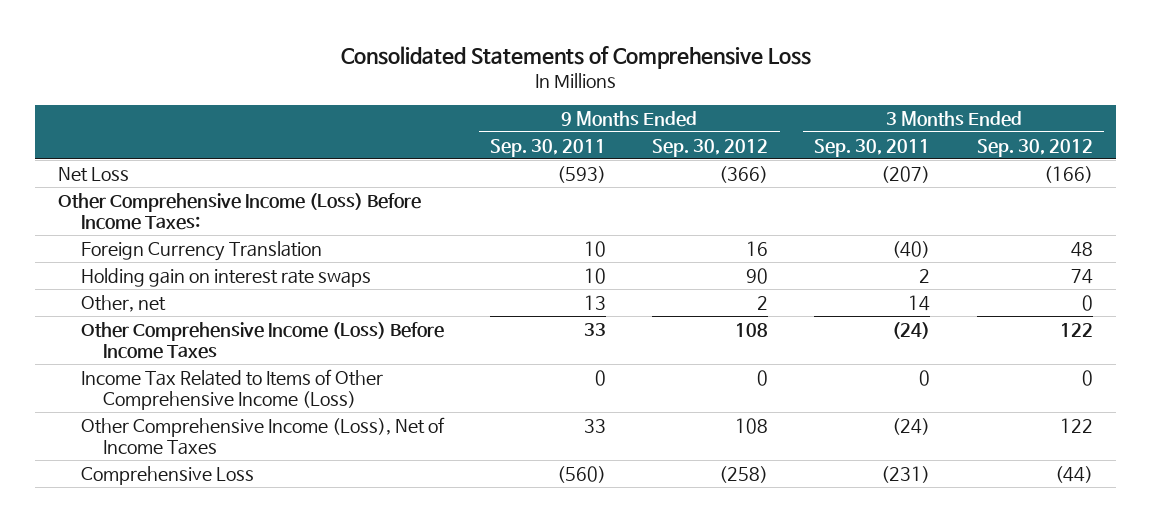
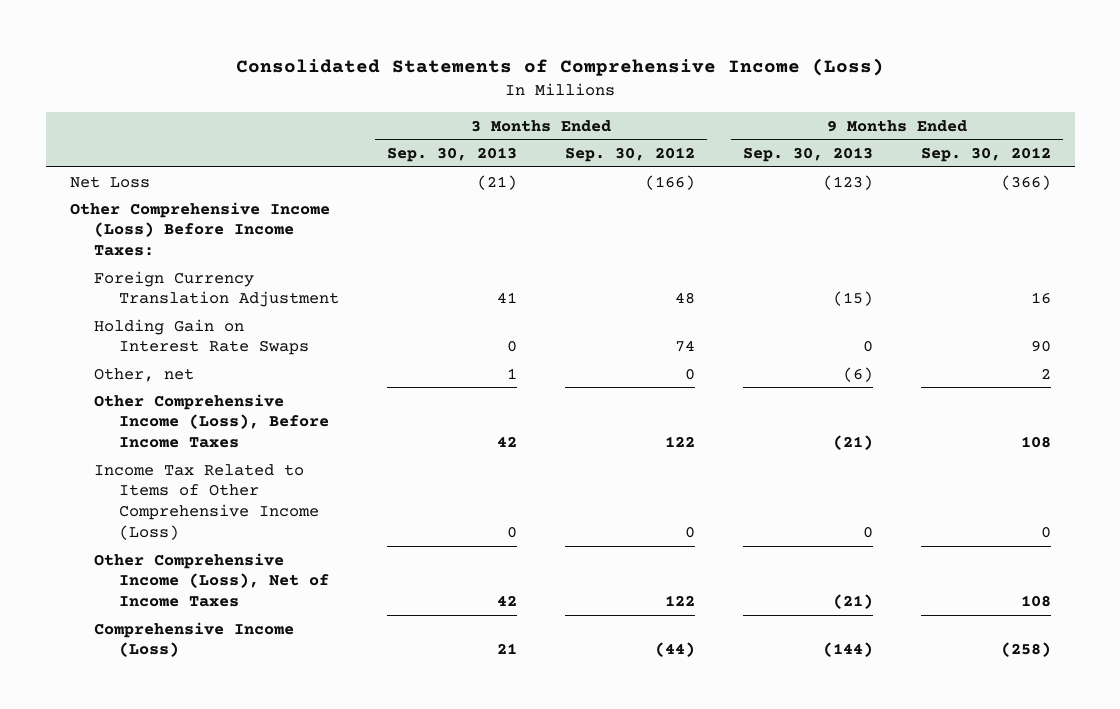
[340,45,811,69] Consolidated Statements of Comprehensive Loss -> [236,57,885,76] Consolidated Statements of Comprehensive Income (Loss)
[490,138,607,157] Sep. 30, 2011 -> none
[814,138,931,157] Sep. 30, 2011 -> none
none -> [386,146,517,162] Sep. 30, 2013
none -> [742,146,873,162] Sep. 30, 2013
[80,240,322,261] Foreign Currency Translation -> [94,270,339,308] Foreign Currency Translation Adjustment
[80,267,371,287] Holding gain on interest rate swaps -> [94,318,309,356] Holding Gain on Interest Rate Swaps
[80,321,444,360] Other Comprehensive Income (Loss) Before Income Taxes -> [94,393,329,449] Other Comprehensive Income (Loss), Before Income Taxes
[80,465,254,485] Comprehensive Loss -> [94,621,295,658] Comprehensive Income (Loss)

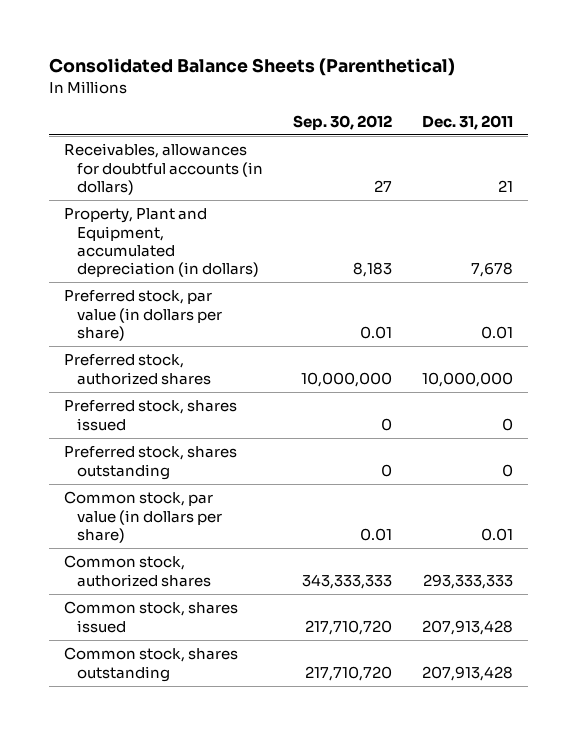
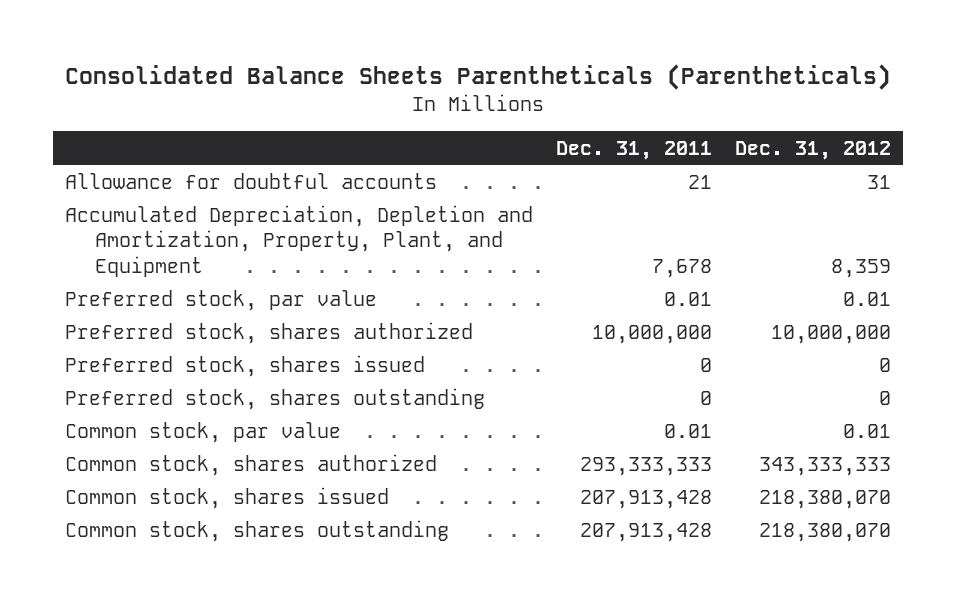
[48,58,455,77] Consolidated Balance Sheets (Parenthetical) -> [65,64,892,91] Consolidated Balance Sheets Parentheticals (Parentheticals)
[292,114,392,130] Sep. 30, 2012 -> none
none -> [735,140,892,160] Dec. 31, 2012
[63,143,263,195] Receivables, allowances for doubtful accounts (in dollars) -> [64,172,437,189] Allowance for doubtful accounts
[63,208,259,278] Property, Plant and Equipment, accumulated depreciation (in dollars) -> [64,204,533,277] Accumulated Depreciation, Depletion and Amortization, Property, Plant, and Equipment
[63,290,222,341] Preferred stock, par value (in dollars per share) -> [64,289,377,311] Preferred stock, par value
[63,354,211,385] Preferred stock, authorized shares -> [64,321,473,344] Preferred stock, shares authorized
[63,491,222,543] Common stock, par value (in dollars per share) -> [64,421,341,443] Common stock, par value
[63,555,211,587] Common stock, authorized shares -> [64,453,437,476] Common stock, shares authorized

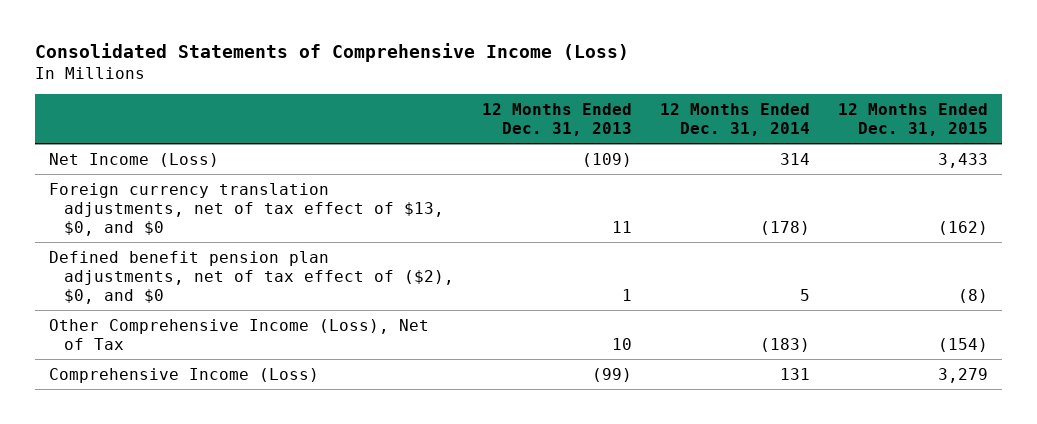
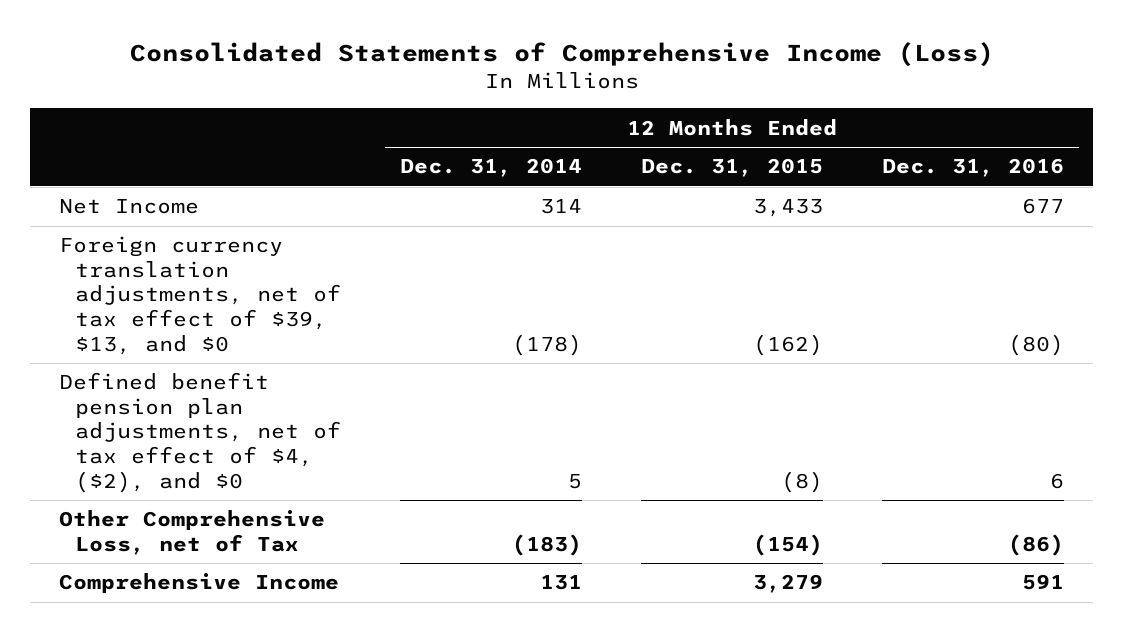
[482,103,633,137] 12 Months Ended Dec. 31, 2013 -> none
none -> [881,158,1064,178] Dec. 31, 2016
[48,152,219,167] Net Income (Loss) -> [59,199,200,215] Net Income
[48,182,445,236] Foreign currency translation adjustments, net of tax effect of $13, $0, and $0 -> [59,236,342,355] Foreign currency translation adjustments, net of tax effect of $39, $13, and $0
[48,250,455,304] Defined benefit pension plan adjustments, net of tax effect of ($2), $0, and $0 -> [59,372,342,493] Defined benefit pension plan adjustments, net of tax effect of $4, ($2), and $0
[48,318,429,350] Other Comprehensive Income (Loss), Net of Tax -> [59,510,326,555] Other Comprehensive Loss, net of Tax
[48,367,319,383] Comprehensive Income (Loss) -> [59,573,340,594] Comprehensive Income

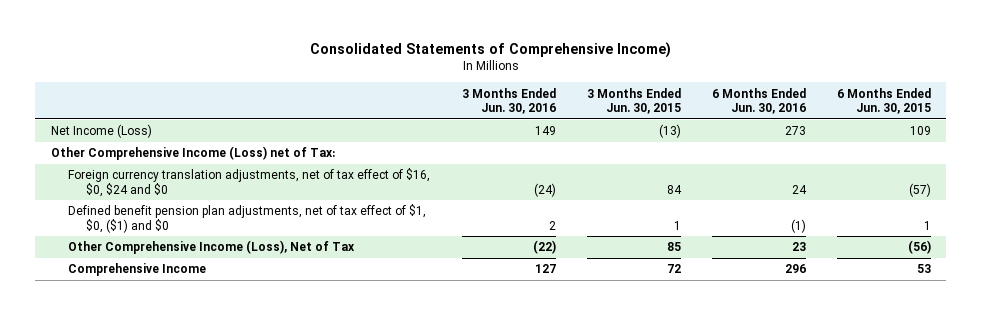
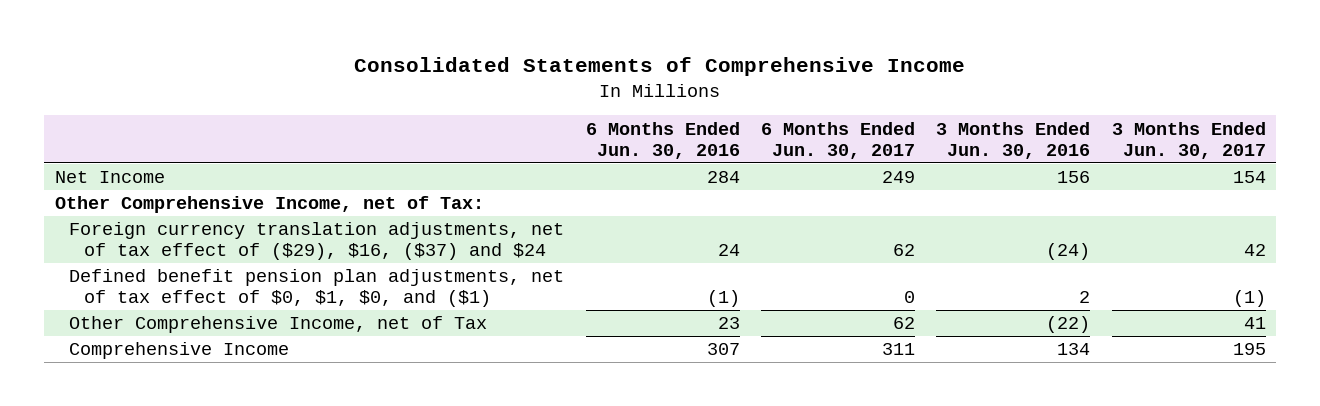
[309,42,671,59] Consolidated Statements of Comprehensive Income) -> [354,57,966,77] Consolidated Statements of Comprehensive Income
[586,87,681,115] 3 Months Ended Jun. 30, 2015 -> none
[836,87,931,115] 6 Months Ended Jun. 30, 2015 -> none
none -> [760,121,915,159] 6 Months Ended Jun. 30, 2017
none -> [1111,121,1266,159] 3 Months Ended Jun. 30, 2017
[50,124,152,139] Net Income (Loss) -> [54,171,165,184] Net Income
[534,126,556,136] 149 -> [1057,171,1091,184] 156
[784,126,806,136] 273 -> [706,171,740,184] 284
[50,146,335,161] Other Comprehensive Income (Loss) net of Tax: -> [54,196,484,214] Other Comprehensive Income, net of Tax:
[68,168,431,197] Foreign currency translation adjustments, net of tax effect of $16, $0, $24 and $0 -> [69,222,565,261] Foreign currency translation adjustments, net of tax effect of ($29), $16, ($37) and $24
[68,204,427,233] Defined benefit pension plan adjustments, net of tax effect of $1, $0, ($1) and $0 -> [69,269,565,308] Defined benefit pension plan adjustments, net of tax effect of $0, $1, $0, and ($1)
[68,240,356,255] Other Comprehensive Income (Loss), Net of Tax -> [69,316,488,334] Other Comprehensive Income, net of Tax
[534,264,556,274] 127 -> [1057,343,1091,356] 134
[784,264,806,274] 296 -> [706,343,740,356] 307

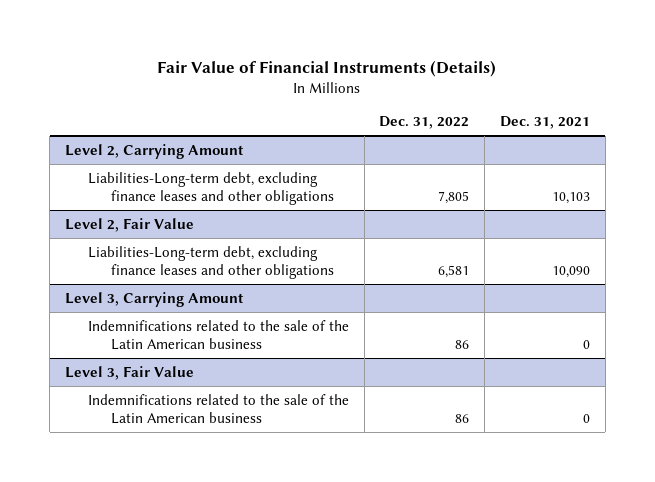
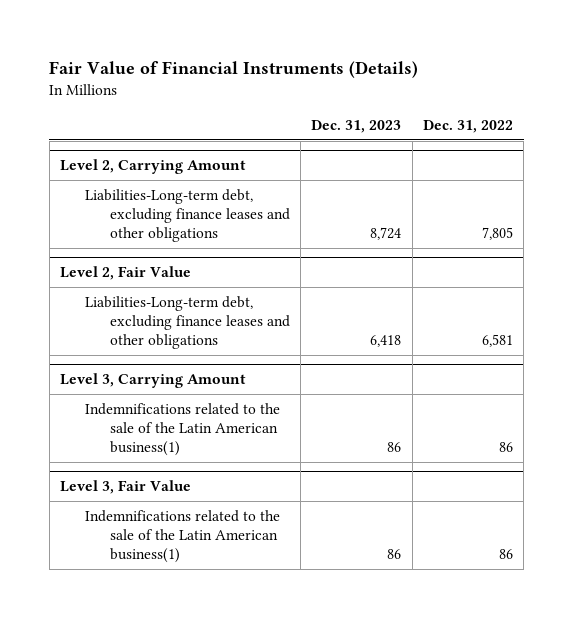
[499,116,590,130] Dec. 31, 2021 -> none
none -> [311,120,402,134] Dec. 31, 2023
[87,319,349,351] Indemnifications related to the sale of the Latin American business -> [84,402,280,457] Indemnifications related to the sale of the Latin American business(1)
[87,393,349,425] Indemnifications related to the sale of the Latin American business -> [84,509,280,564] Indemnifications related to the sale of the Latin American business(1)

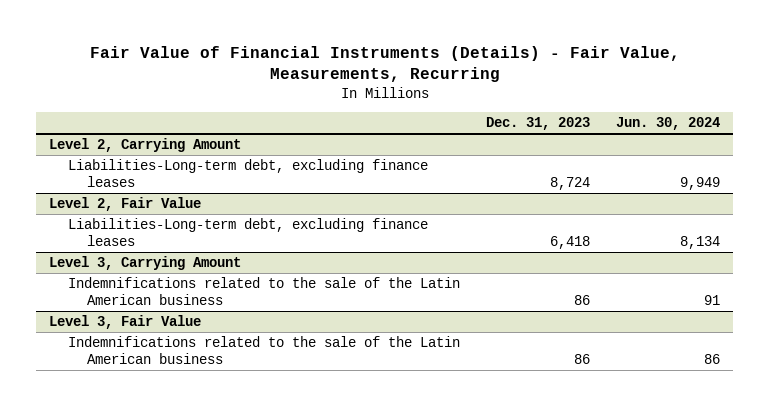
[49,60,419,78] Fair Value of Financial Instruments (Details) -> [89,45,680,83] Fair Value of Financial Instruments (Details) - Fair Value, Measurements, Recurring
[423,120,514,134] Dec. 31, 2022 -> none
none -> [616,117,721,131] Jun. 30, 2024
[84,188,290,243] Liabilities-Long-term debt, excluding finance leases and other obligations -> [68,159,429,188] Liabilities-Long-term debt, excluding finance leases
[84,295,290,350] Liabilities-Long-term debt, excluding finance leases and other obligations -> [68,218,429,247] Liabilities-Long-term debt, excluding finance leases
[84,402,280,457] Indemnifications related to the sale of the Latin American business(1) -> [68,277,461,306] Indemnifications related to the sale of the Latin American business
[84,509,280,564] Indemnifications related to the sale of the Latin American business(1) -> [68,336,461,365] Indemnifications related to the sale of the Latin American business

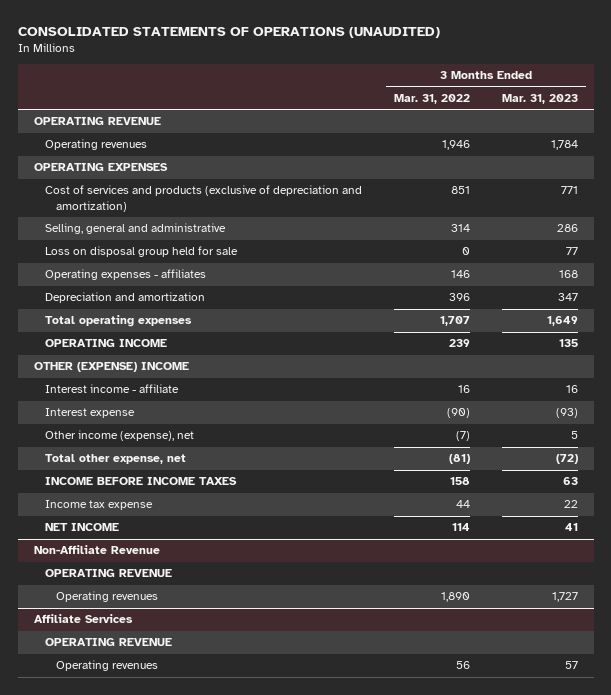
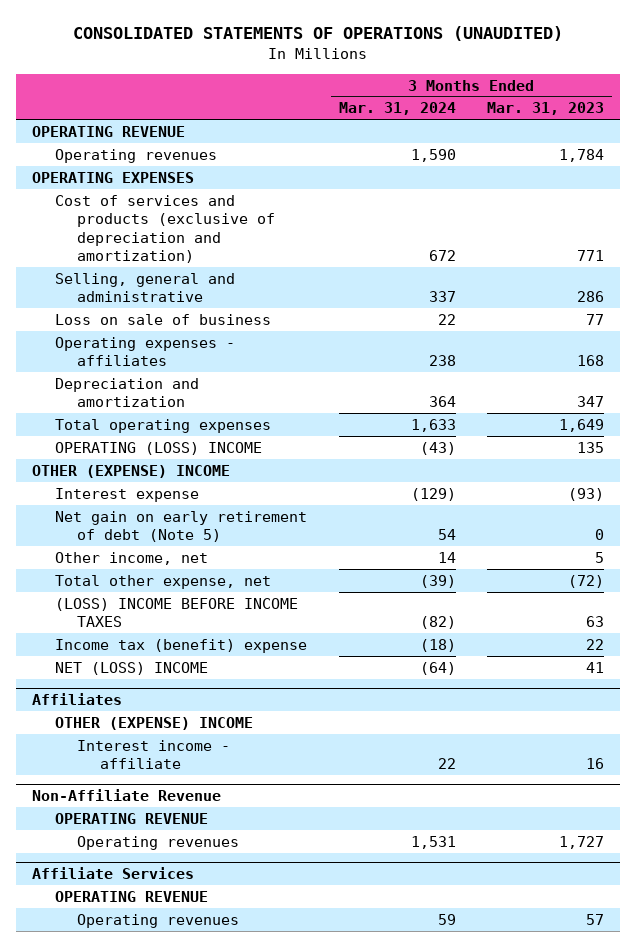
[393,94,470,105] Mar. 31, 2022 -> none
none -> [338,102,456,116] Mar. 31, 2024
[45,246,239,258] Loss on disposal group held for sale -> [54,313,271,325] Loss on sale of business
[45,339,168,348] OPERATING INCOME -> [54,441,262,455] OPERATING (LOSS) INCOME
[45,384,180,394] Interest income - affiliate -> none
none -> [54,510,307,543] Net gain on early retirement of debt (Note 5)
[45,430,195,442] Other income (expense), net -> [54,551,208,565] Other income, net
[45,477,238,486] INCOME BEFORE INCOME TAXES -> [54,597,298,628] (LOSS) INCOME BEFORE INCOME TAXES
[45,500,154,511] Income tax expense -> [54,638,307,653] Income tax (benefit) expense
[45,523,120,532] NET INCOME -> [54,661,208,675] NET (LOSS) INCOME
none -> [32,692,123,705] Affiliates
none -> [54,716,253,730] OTHER (EXPENSE) INCOME
none -> [77,739,231,770] Interest income - affiliate

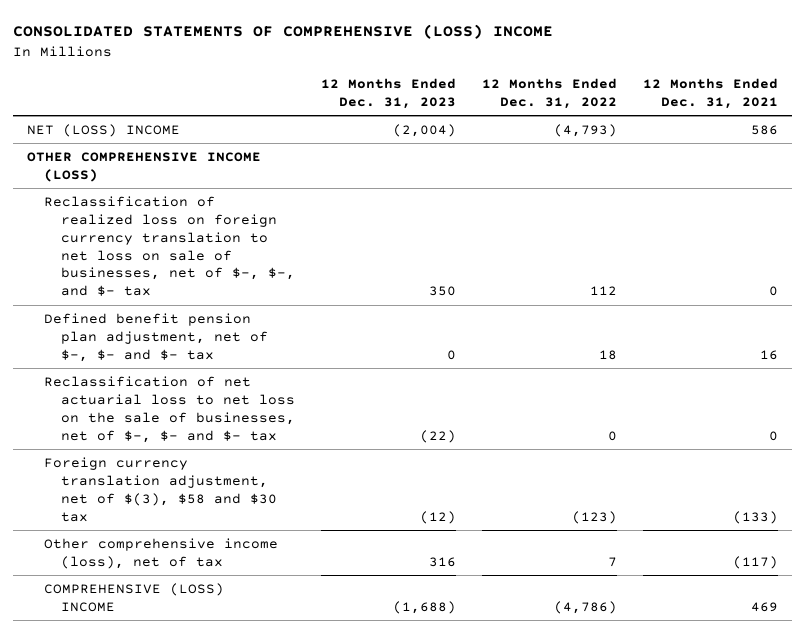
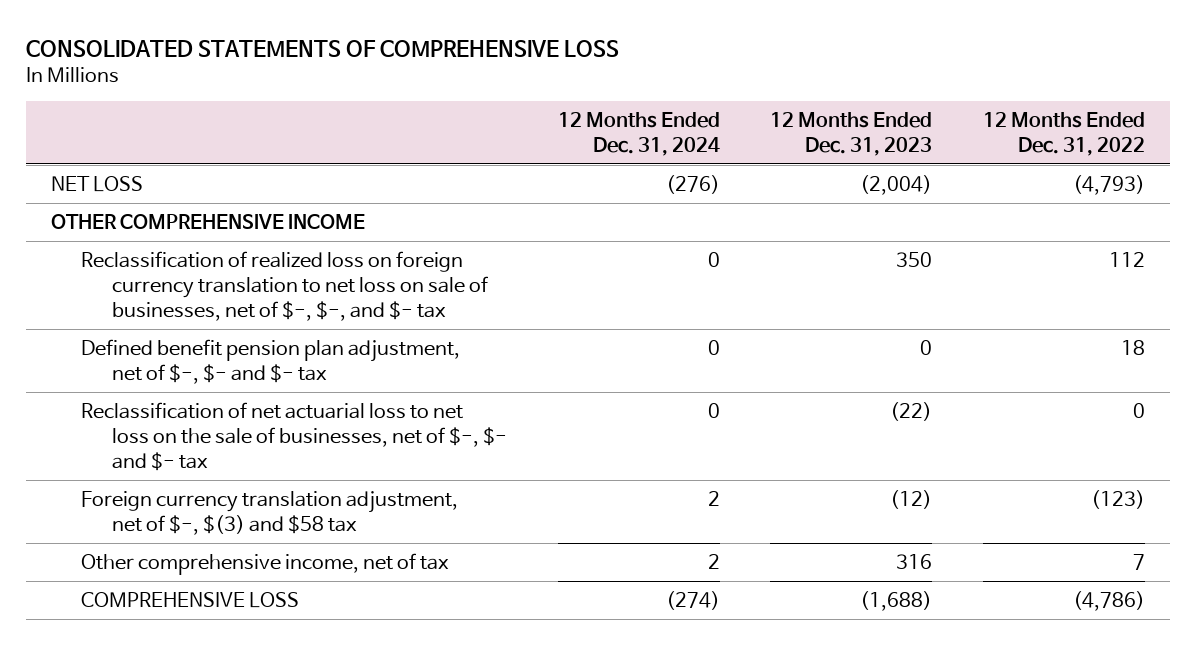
[13,24,554,40] CONSOLIDATED STATEMENTS OF COMPREHENSIVE (LOSS) INCOME -> [25,39,619,57] CONSOLIDATED STATEMENTS OF COMPREHENSIVE LOSS
[643,78,779,110] 12 Months Ended Dec. 31, 2021 -> none
none -> [557,111,720,156] 12 Months Ended Dec. 31, 2024
[26,123,180,137] NET (LOSS) INCOME -> [50,175,143,192] NET LOSS
[26,151,261,182] OTHER COMPREHENSIVE INCOME (LOSS) -> [50,213,365,229] OTHER COMPREHENSIVE INCOME
[43,456,277,522] Foreign currency translation adjustment, net of $(3), $58 and $30 tax -> [81,490,459,535] Foreign currency translation adjustment, net of $-, $(3) and $58 tax
[43,537,278,569] Other comprehensive income (loss), net of tax -> [81,552,450,575] Other comprehensive income, net of tax
[43,582,224,612] COMPREHENSIVE (LOSS) INCOME -> [81,591,300,608] COMPREHENSIVE LOSS

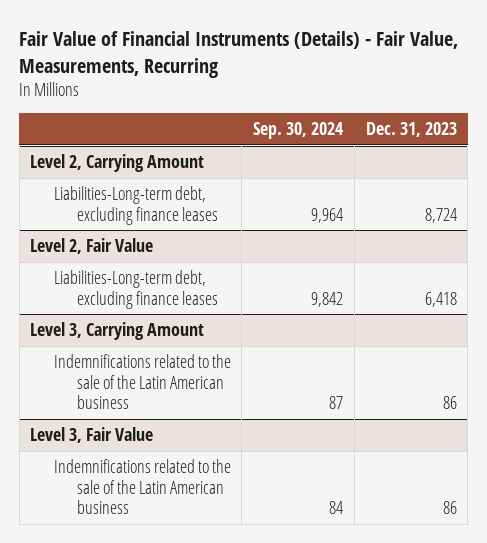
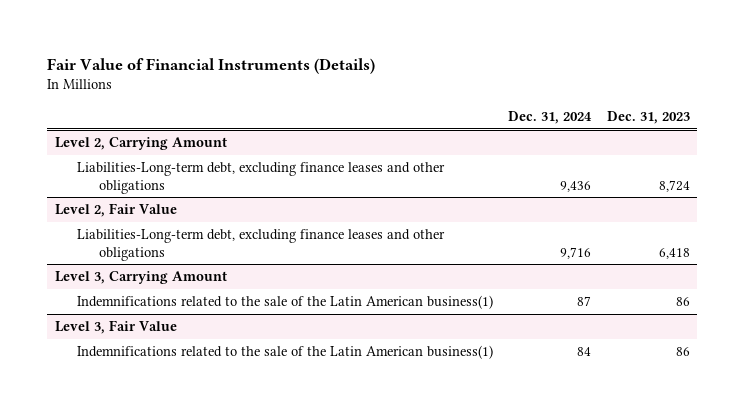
[19,30,459,78] Fair Value of Financial Instruments (Details) - Fair Value, Measurements, Recurring -> [47,57,376,74] Fair Value of Financial Instruments (Details)
[253,122,345,140] Sep. 30, 2024 -> none
none -> [508,110,593,124] Dec. 31, 2024
[53,185,218,225] Liabilities-Long-term debt, excluding finance leases -> [77,162,446,194] Liabilities-Long-term debt, excluding finance leases and other obligations
[53,269,218,309] Liabilities-Long-term debt, excluding finance leases -> [77,229,446,261] Liabilities-Long-term debt, excluding finance leases and other obligations
[53,353,231,410] Indemnifications related to the sale of the Latin American business -> [77,295,494,310] Indemnifications related to the sale of the Latin American business(1)
[53,458,231,515] Indemnifications related to the sale of the Latin American business -> [77,345,494,360] Indemnifications related to the sale of the Latin American business(1)

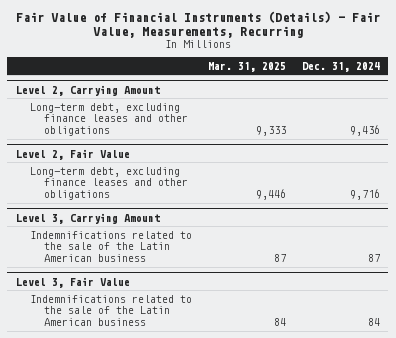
[47,57,376,74] Fair Value of Financial Instruments (Details) -> [15,10,380,38] Fair Value of Financial Instruments (Details) - Fair Value, Measurements, Recurring
[606,110,690,124] Dec. 31, 2023 -> none
none -> [208,61,287,72] Mar. 31, 2025
[77,162,446,194] Liabilities-Long-term debt, excluding finance leases and other obligations -> [29,102,189,136] Long-term debt, excluding finance leases and other obligations
[77,229,446,261] Liabilities-Long-term debt, excluding finance leases and other obligations -> [29,166,189,200] Long-term debt, excluding finance leases and other obligations
[77,295,494,310] Indemnifications related to the sale of the Latin American business(1) -> [29,230,192,262] Indemnifications related to the sale of the Latin American business
[77,345,494,360] Indemnifications related to the sale of the Latin American business(1) -> [29,294,192,326] Indemnifications related to the sale of the Latin American business

